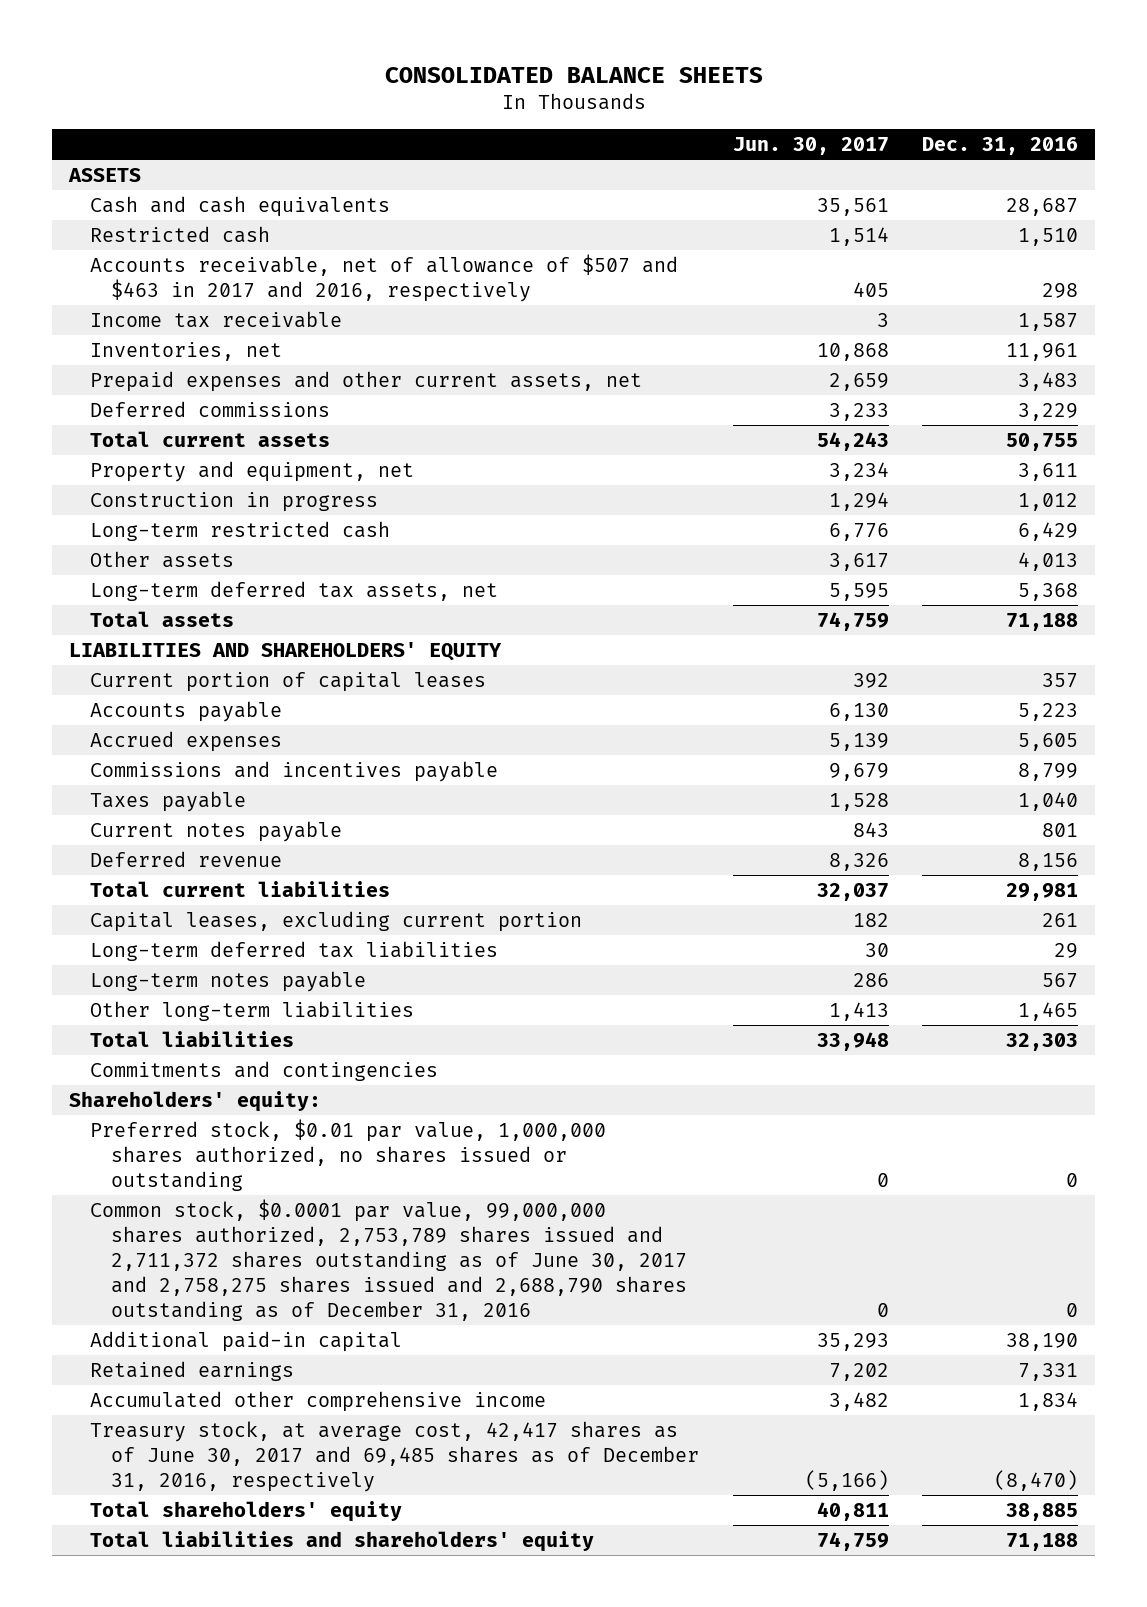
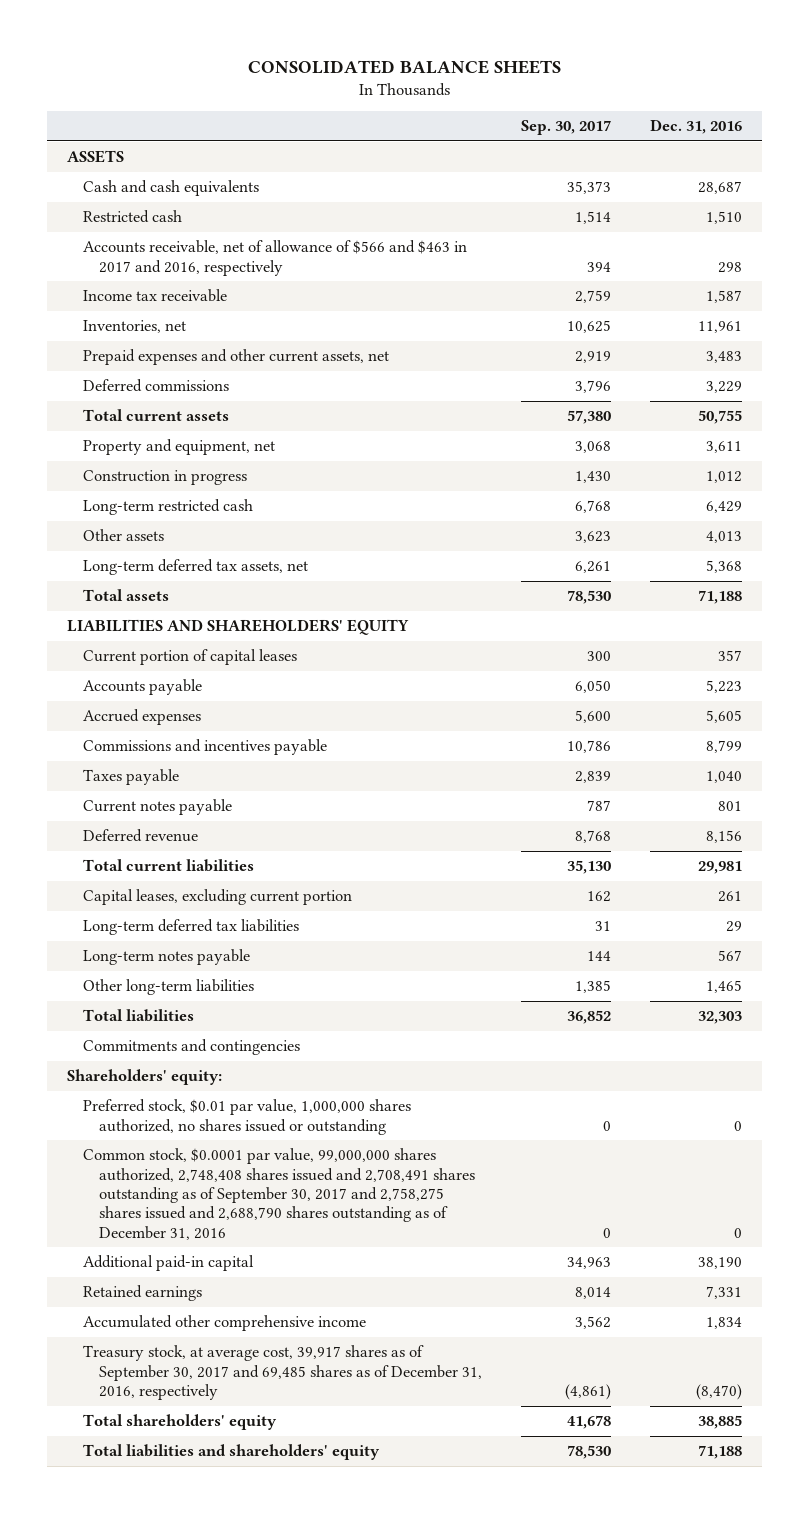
[732,136,889,155] Jun. 30, 2017 -> none
none -> [520,120,611,136] Sep. 30, 2017
[90,253,679,302] Accounts receivable, net of allowance of $507 and $463 in 2017 and 2016, respectively -> [82,240,467,276] Accounts receivable, net of allowance of $566 and $463 in 2017 and 2016, respectively
[90,1198,688,1321] Common stock, $0.0001 par value, 99,000,000 shares authorized, 2,753,789 shares issued and 2,711,372 shares outstanding as of June 30, 2017 and 2,758,275 shares issued and 2,688,790 shares outstanding as of December 31, 2016 -> [82,1148,475,1240] Common stock, $0.0001 par value, 99,000,000 shares authorized, 2,748,408 shares issued and 2,708,491 shares outstanding as of September 30, 2017 and 2,758,275 shares issued and 2,688,790 shares outstanding as of December 31, 2016
[90,1420,700,1492] Treasury stock, at average cost, 42,417 shares as of June 30, 2017 and 69,485 shares as of December 31, 2016, respectively -> [82,1345,482,1400] Treasury stock, at average cost, 39,917 shares as of September 30, 2017 and 69,485 shares as of December 31, 2016, respectively

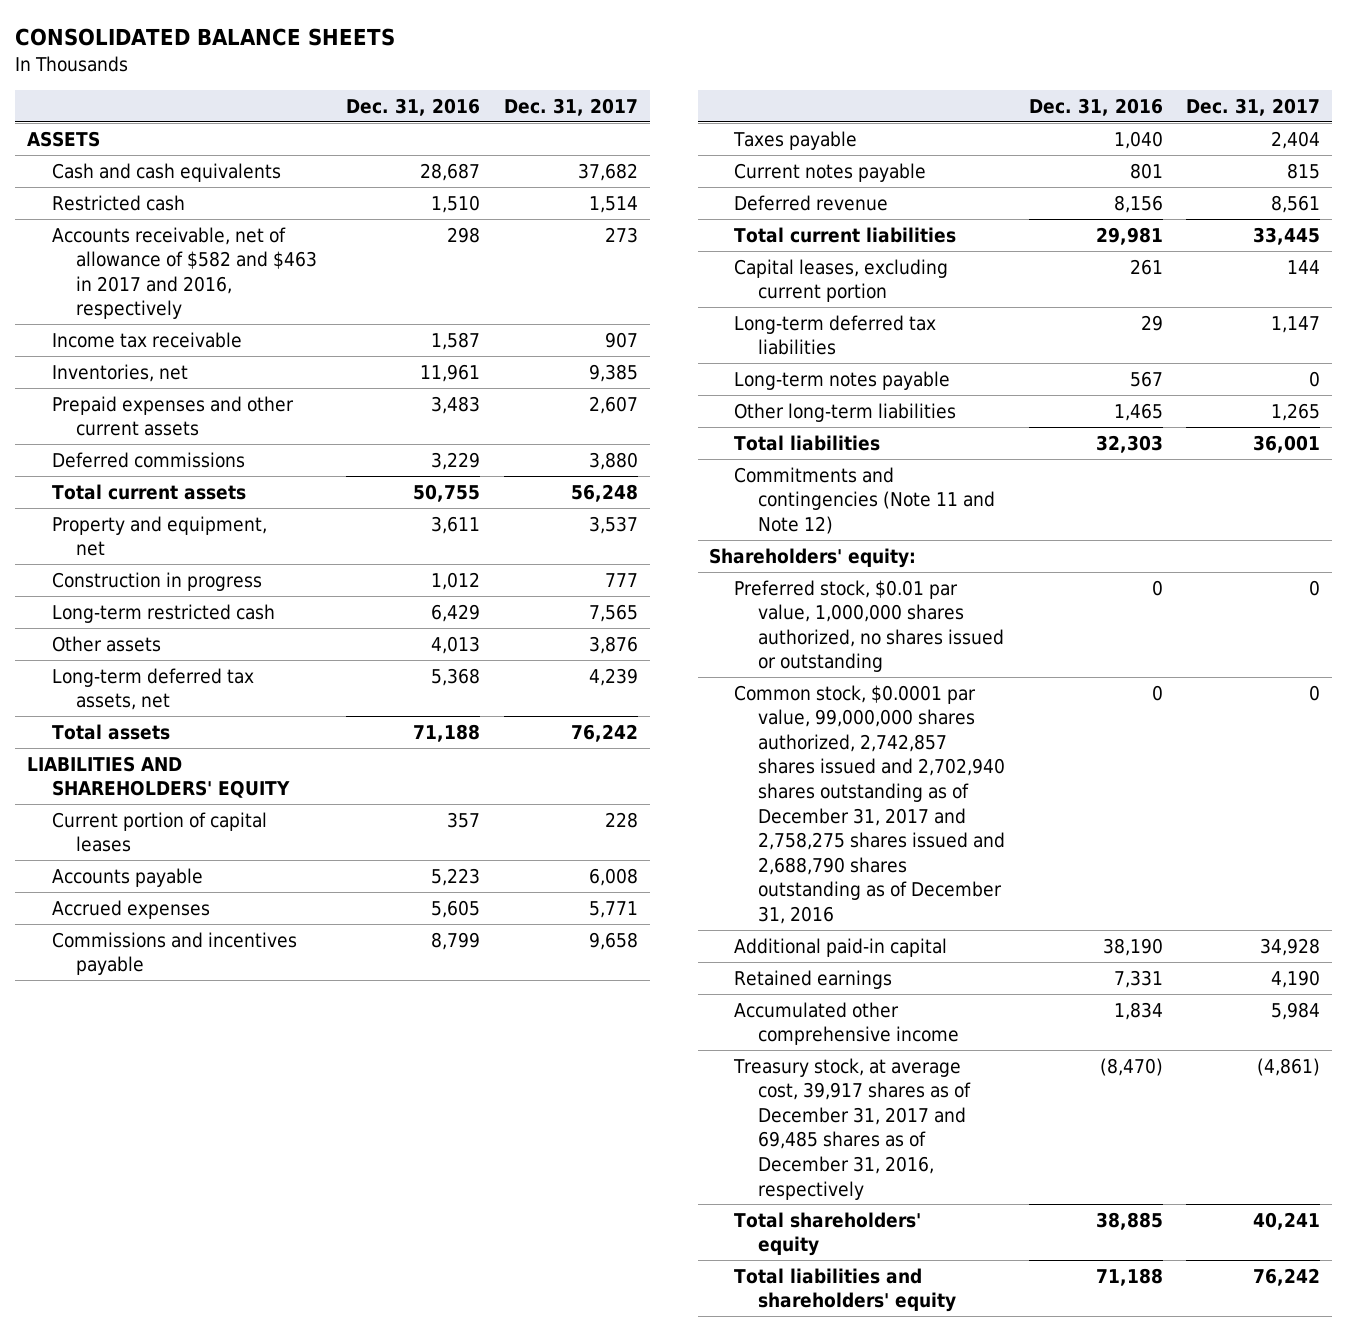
[520,120,611,136] Sep. 30, 2017 -> none
none -> [504,97,639,116] Dec. 31, 2017
[82,240,467,276] Accounts receivable, net of allowance of $566 and $463 in 2017 and 2016, respectively -> [51,226,317,320] Accounts receivable, net of allowance of $582 and $463 in 2017 and 2016, respectively
[82,349,389,366] Prepaid expenses and other current assets, net -> [51,395,294,437] Prepaid expenses and other current assets
[82,1039,300,1056] Commitments and contingencies -> [733,466,996,534] Commitments and contingencies (Note 11 and Note 12)
[82,1148,475,1240] Common stock, $0.0001 par value, 99,000,000 shares authorized, 2,748,408 shares issued and 2,708,491 shares outstanding as of September 30, 2017 and 2,758,275 shares issued and 2,688,790 shares outstanding as of December 31, 2016 -> [733,684,1006,924] Common stock, $0.0001 par value, 99,000,000 shares authorized, 2,742,857 shares issued and 2,702,940 shares outstanding as of December 31, 2017 and 2,758,275 shares issued and 2,688,790 shares outstanding as of December 31, 2016
[82,1345,482,1400] Treasury stock, at average cost, 39,917 shares as of September 30, 2017 and 69,485 shares as of December 31, 2016, respectively -> [732,1057,972,1200] Treasury stock, at average cost, 39,917 shares as of December 31, 2017 and 69,485 shares as of December 31, 2016, respectively

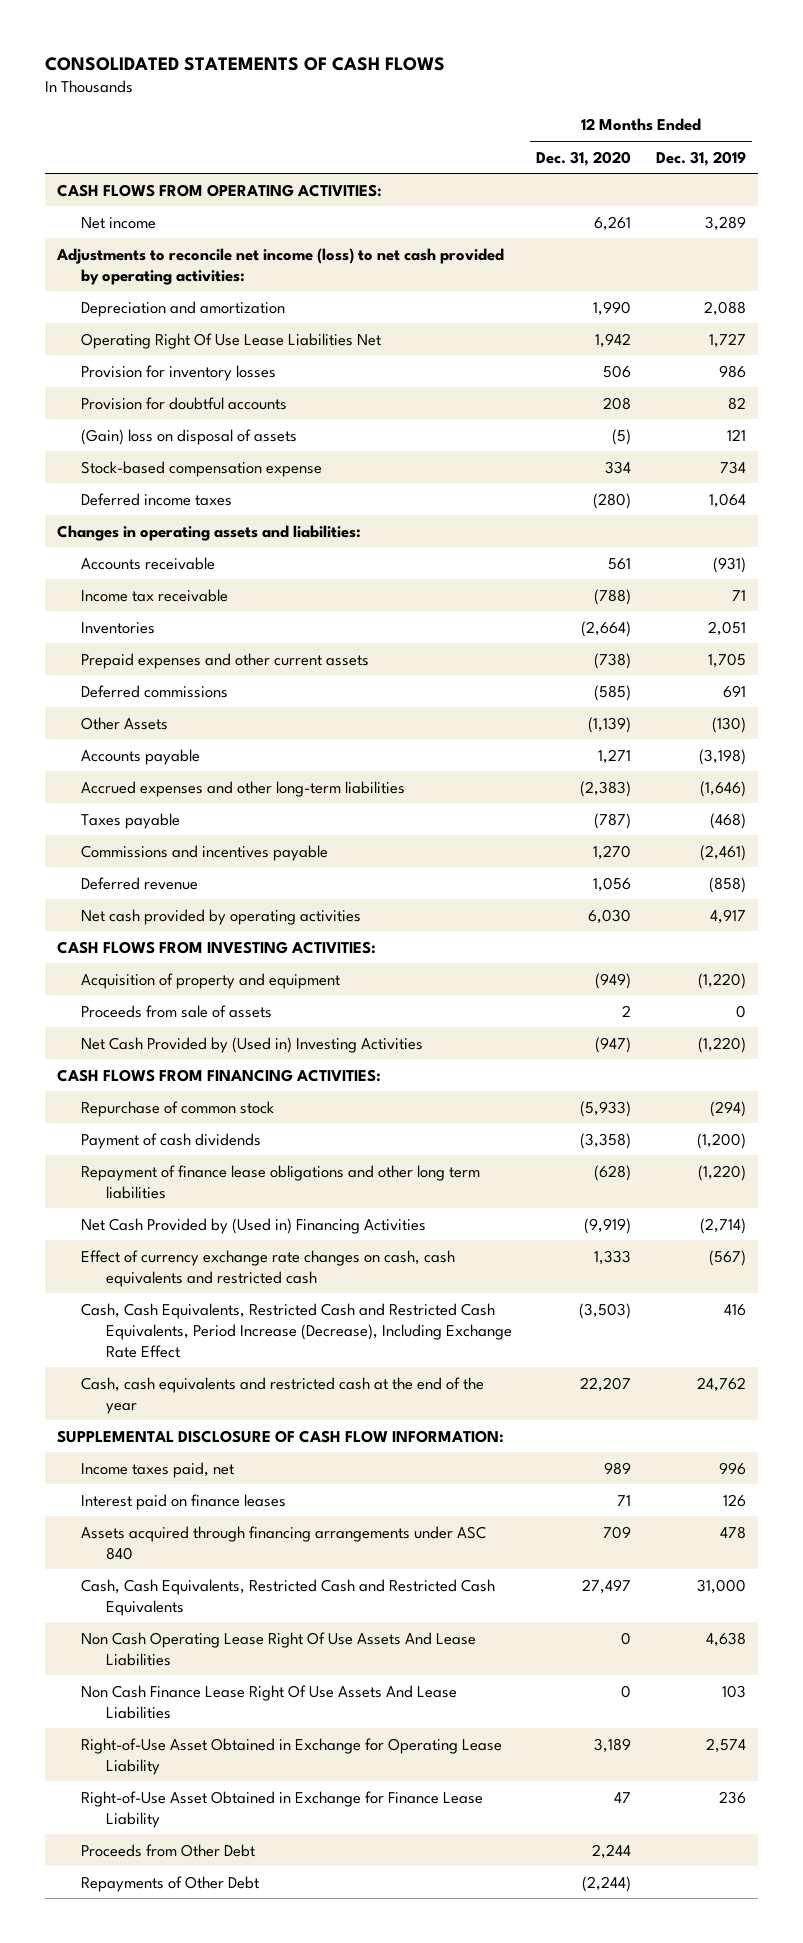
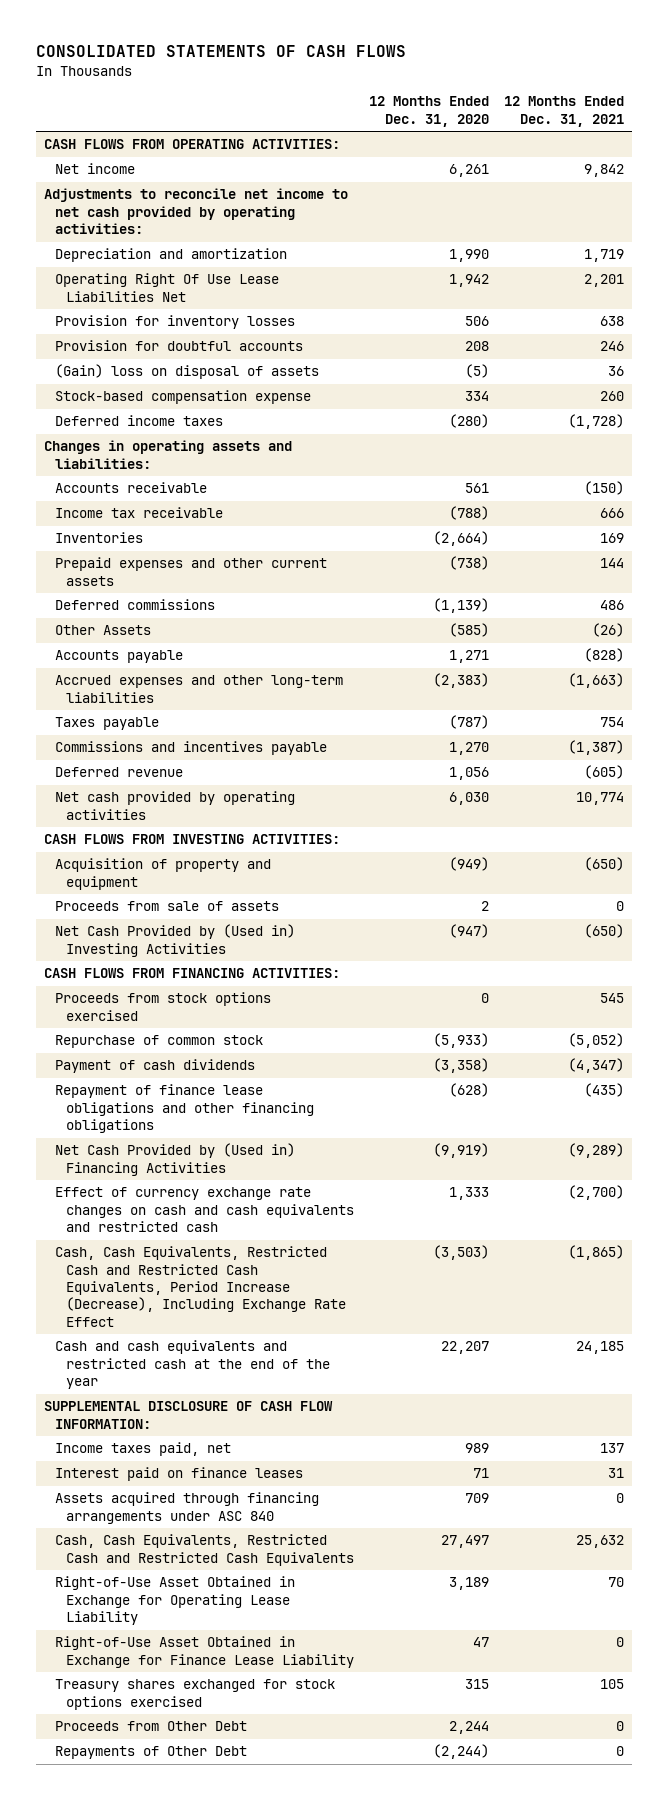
[655,150,746,166] Dec. 31, 2019 -> none
none -> [504,96,625,127] 12 Months Ended Dec. 31, 2021
[55,247,504,285] Adjustments to reconcile net income (loss) to net cash provided by operating activities: -> [43,188,348,235] Adjustments to reconcile net income to net cash provided by operating activities:
[594,684,632,701] (585) -> [433,598,490,614] (1,139)
[588,716,632,733] (1,139) -> [449,623,490,638] (585)
none -> [55,992,272,1021] Proceeds from stock options exercised
[81,1164,481,1199] Repayment of finance lease obligations and other long term liabilities -> [55,1084,315,1134] Repayment of finance lease obligations and other financing obligations
[81,1249,456,1287] Effect of currency exchange rate changes on cash, cash equivalents and restricted cash -> [55,1187,355,1233] Effect of currency exchange rate changes on cash and cash equivalents and restricted cash
[81,1376,485,1414] Cash, cash equivalents and restricted cash at the end of the year -> [55,1340,331,1390] Cash and cash equivalents and restricted cash at the end of the year
[81,1631,477,1666] Non Cash Operating Lease Right Of Use Assets And Lease Liabilities -> none
[81,1684,458,1719] Non Cash Finance Lease Right Of Use Assets And Lease Liabilities -> none
none -> [55,1679,336,1710] Treasury shares exchanged for stock options exercised

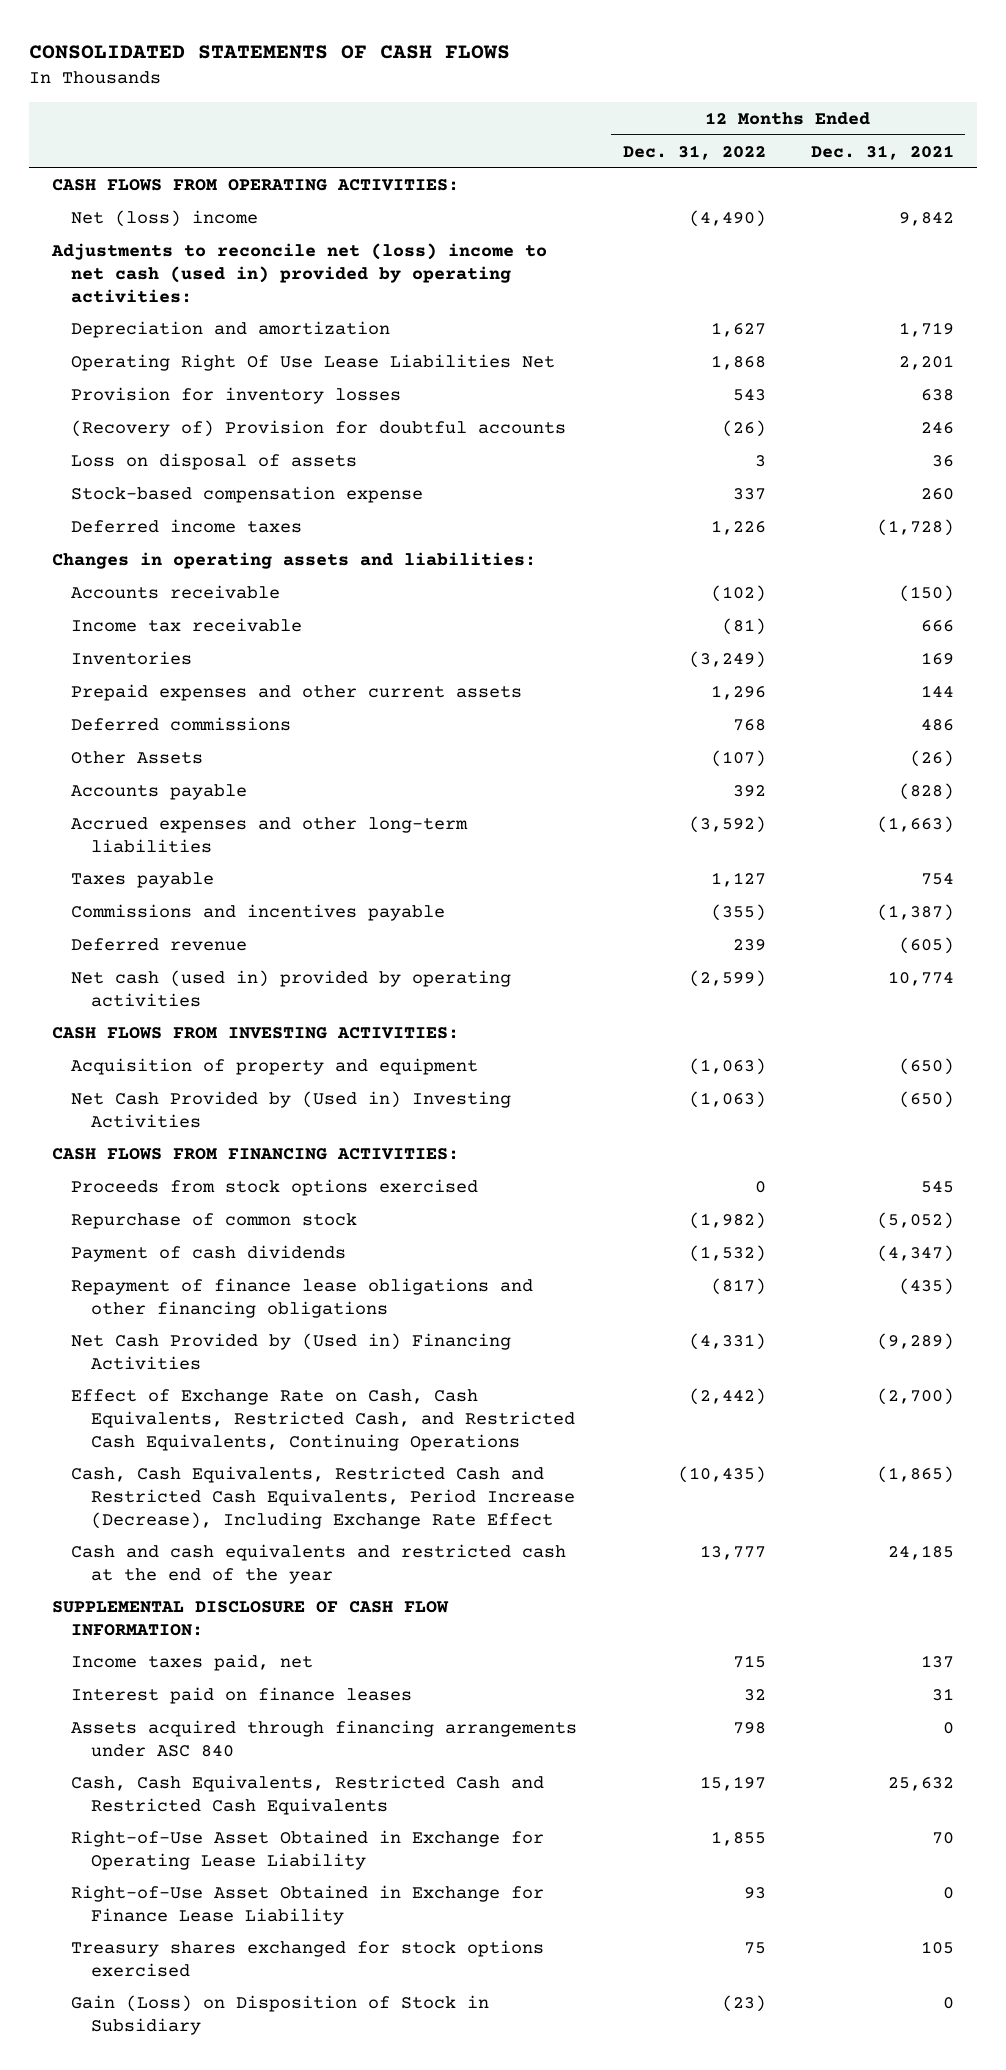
[369,96,490,127] 12 Months Ended Dec. 31, 2020 -> none
none -> [622,144,766,160] Dec. 31, 2022
[55,163,136,175] Net income -> [71,209,259,227] Net (loss) income
[43,188,348,235] Adjustments to reconcile net income to net cash provided by operating activities: -> [50,242,547,303] Adjustments to reconcile net (loss) income to net cash (used in) provided by operating activities:
[55,340,304,352] Provision for doubtful accounts -> [71,419,567,437] (Recovery of) Provision for doubtful accounts
[55,364,320,380] (Gain) loss on disposal of assets -> [71,452,358,470] Loss on disposal of assets
[55,791,296,820] Net cash provided by operating activities -> [71,969,512,1007] Net cash (used in) provided by operating activities
[55,901,280,912] Proceeds from sale of assets -> none
[55,1187,355,1233] Effect of currency exchange rate changes on cash and cash equivalents and restricted cash -> [71,1388,575,1451] Effect of Exchange Rate on Cash, Cash Equivalents, Restricted Cash, and Restricted Cash Equivalents, Continuing Operations
[55,1721,248,1732] Proceeds from Other Debt -> none
[55,1746,248,1760] Repayments of Other Debt -> none
none -> [71,1994,490,2035] Gain (Loss) on Disposition of Stock in Subsidiary

